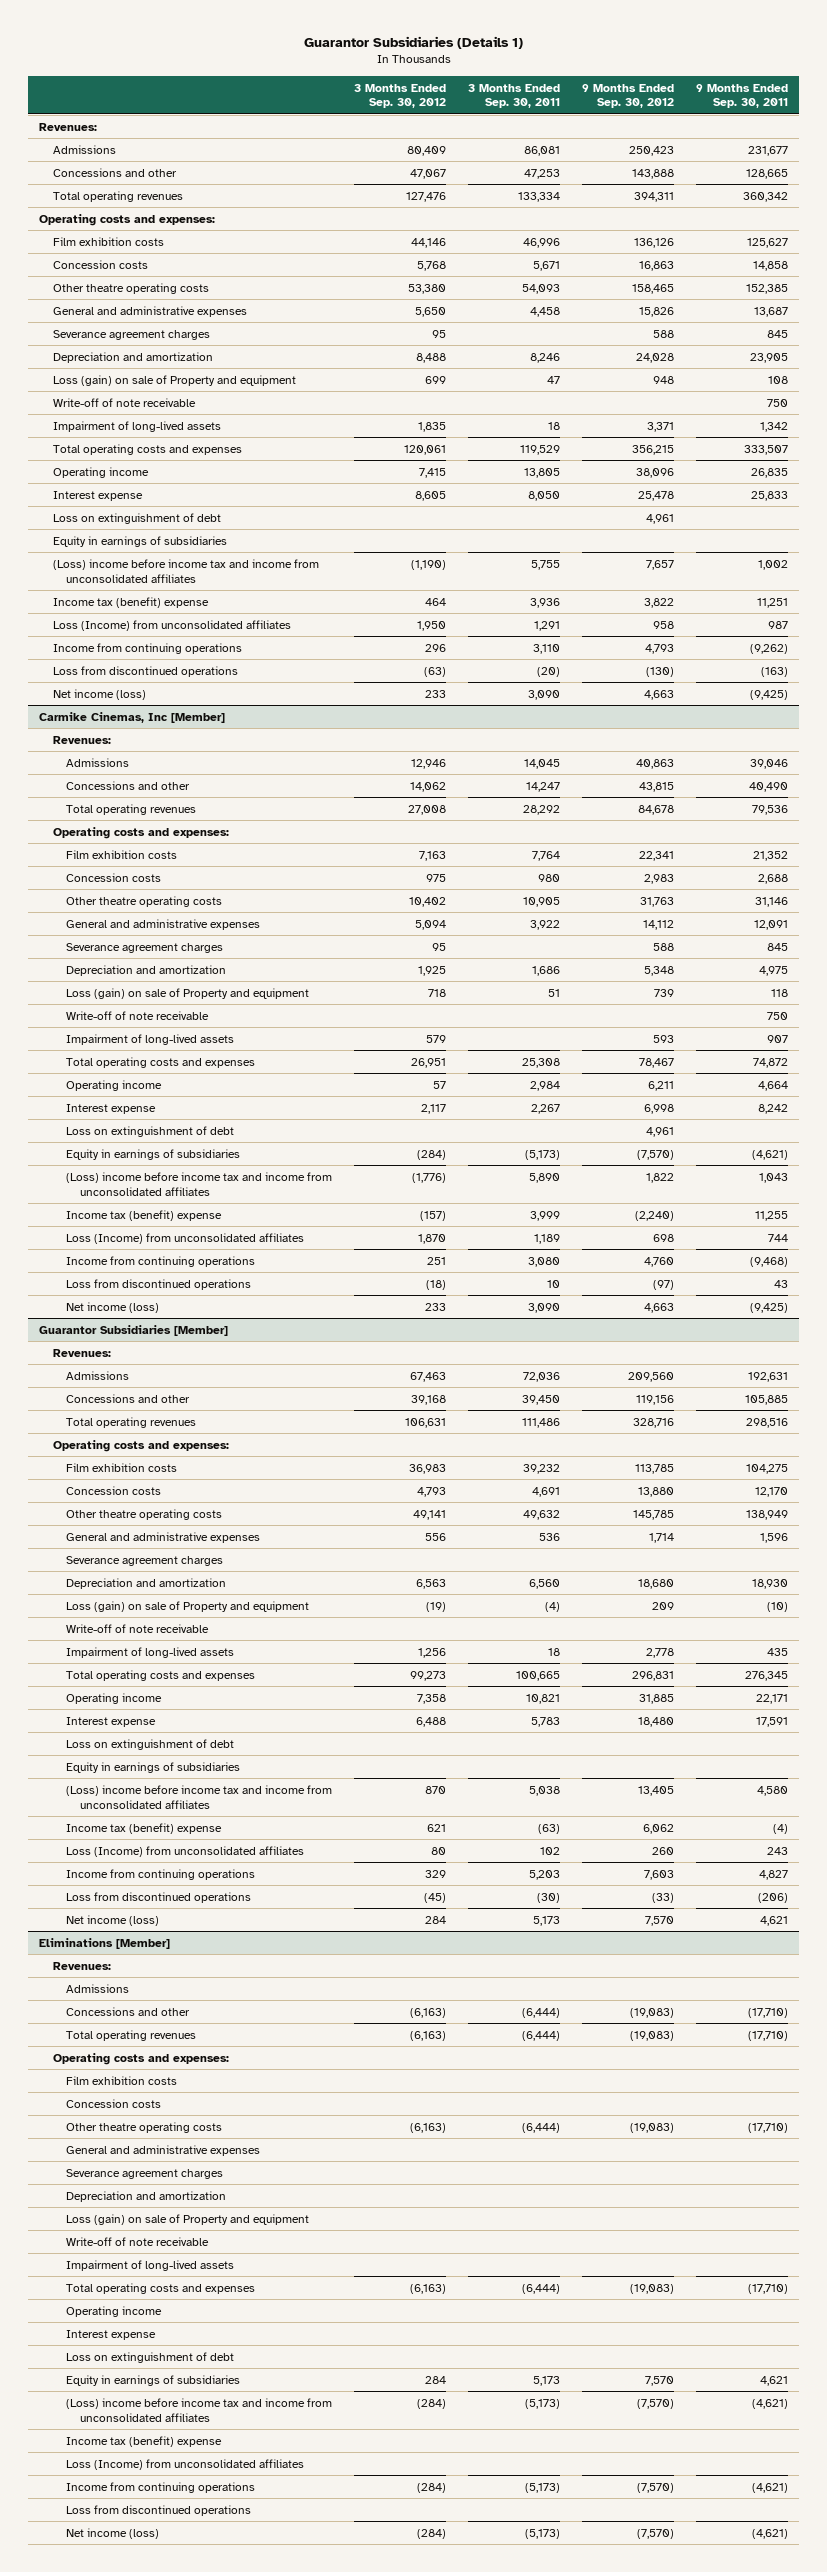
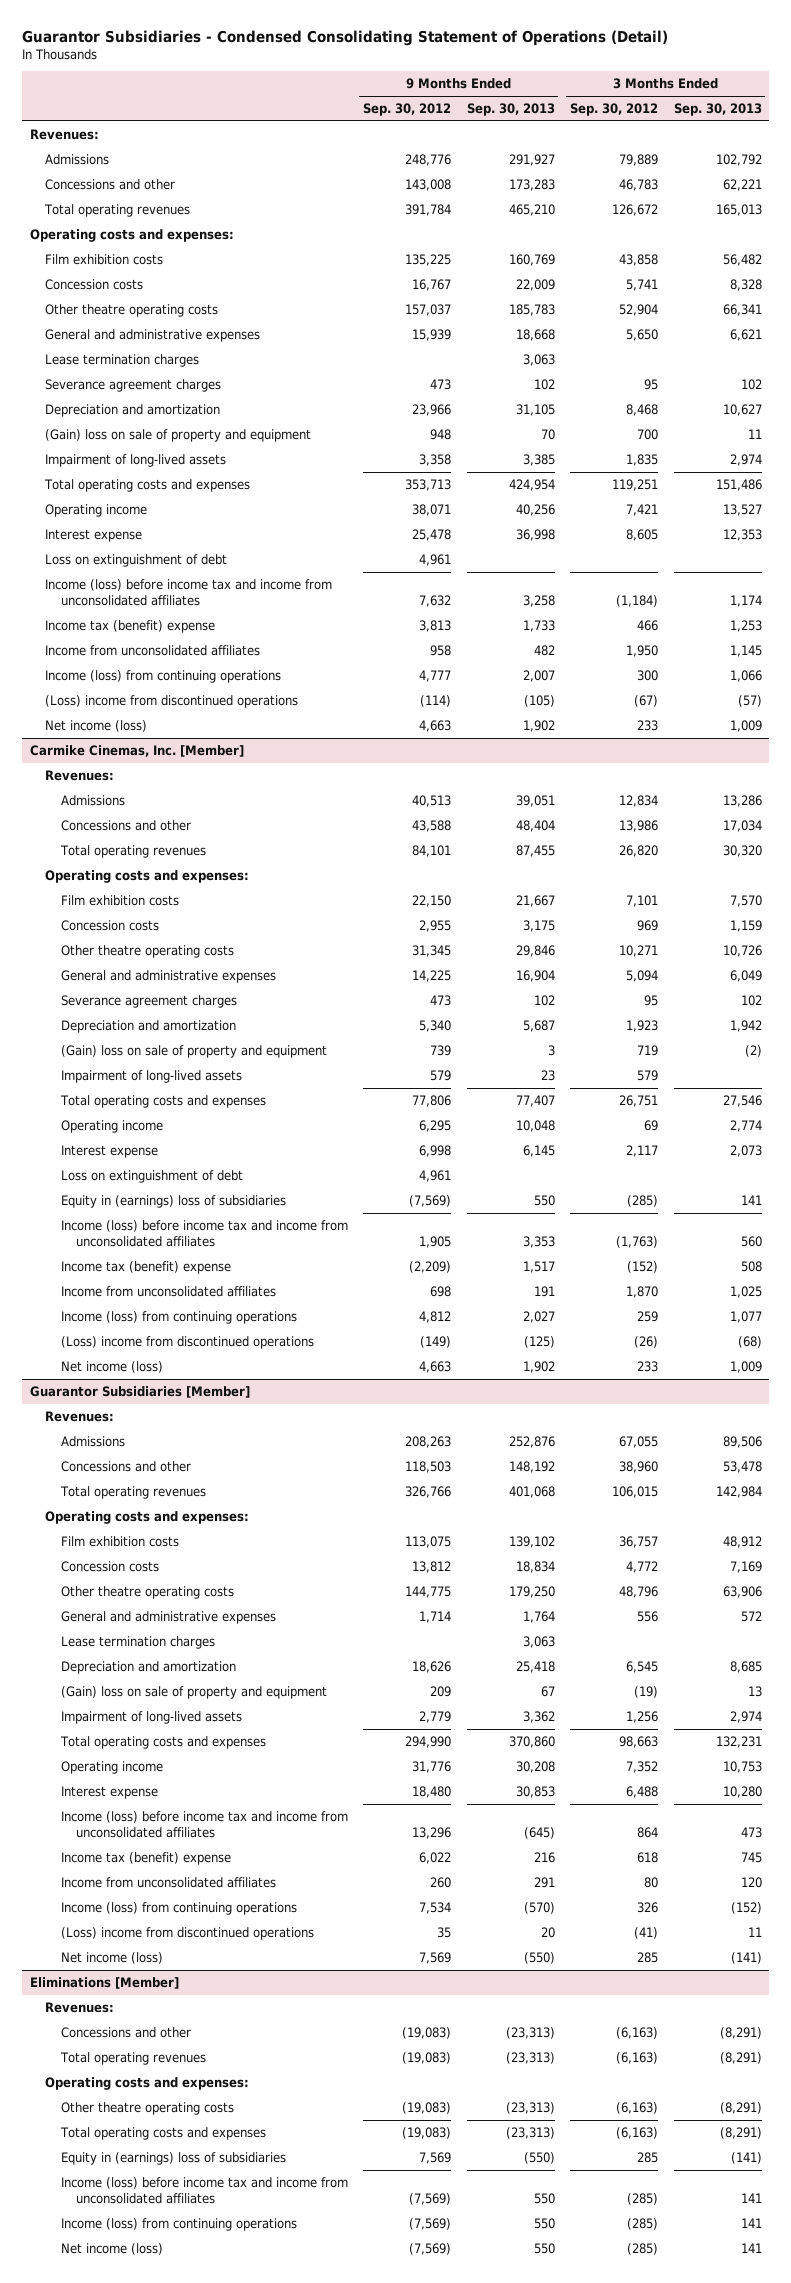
[303,36,523,50] Guarantor Subsidiaries (Details 1) -> [21,29,668,46] Guarantor Subsidiaries - Condensed Consolidating Statement of Operations (Detail)
[468,83,561,109] 3 Months Ended Sep. 30, 2011 -> none
[696,83,789,109] 9 Months Ended Sep. 30, 2011 -> none
none -> [466,103,555,117] Sep. 30, 2013
none -> [673,103,762,117] Sep. 30, 2013
[407,145,447,156] 80,409 -> [619,154,659,167] 79,889
[629,145,675,156] 250,423 -> [405,154,452,167] 248,776
[410,168,447,179] 47,067 -> [619,179,659,192] 46,783
[632,168,675,179] 143,888 -> [405,179,452,192] 143,008
[406,191,447,202] 127,476 -> [612,204,659,217] 126,672
[634,191,675,202] 394,311 -> [405,204,452,217] 391,784
[52,397,196,407] Write-off of note receivable -> none
[411,237,447,248] 44,146 -> [619,254,659,267] 43,858
[634,237,675,248] 136,126 -> [405,254,452,267] 135,225
[417,260,447,271] 5,768 -> [626,279,659,292] 5,741
[639,260,675,271] 16,863 -> [412,279,452,292] 16,767
[408,283,447,294] 53,380 -> [619,304,659,317] 52,904
[632,283,675,294] 158,465 -> [405,304,452,317] 157,037
[639,306,675,317] 15,826 -> [412,329,452,342] 15,939
none -> [45,354,200,368] Lease termination charges
[653,329,675,338] 588 -> [430,379,452,391] 473
[416,352,447,363] 8,488 -> [626,404,659,417] 8,468
[636,352,675,363] 24,028 -> [412,404,452,417] 23,966
[52,374,296,386] Loss (gain) on sale of Property and equipment -> [45,429,312,443] (Gain) loss on sale of property and equipment
[425,375,447,384] 699 -> [637,429,659,441] 700
[647,421,675,432] 3,371 -> [419,454,452,467] 3,358
[404,444,447,455] 120,061 -> [612,479,659,492] 119,251
[632,444,675,455] 356,215 -> [405,479,452,492] 353,713
[419,467,447,478] 7,415 -> [626,504,659,517] 7,421
[636,467,675,478] 38,096 -> [412,504,452,517] 38,071
[52,535,227,547] Equity in earnings of subsidiaries -> none
[52,558,319,583] (Loss) income before income tax and income from unconsolidated affiliates -> [45,579,333,606] Income (loss) before income tax and income from unconsolidated affiliates
[411,559,447,570] (1,190) -> [616,594,659,607] (1,184)
[646,559,675,570] 7,657 -> [419,594,452,607] 7,632
[425,597,447,606] 464 -> [637,620,659,632] 466
[644,597,675,608] 3,822 -> [419,620,452,633] 3,813
[52,619,291,631] Loss (Income) from unconsolidated affiliates -> [45,645,261,657] Income from unconsolidated affiliates
[52,642,242,654] Income from continuing operations -> [45,670,282,684] Income (loss) from continuing operations
[425,643,447,652] 296 -> [637,670,659,682] 300
[645,643,675,654] 4,793 -> [419,670,452,683] 4,777
[52,665,238,677] Loss from discontinued operations -> [45,695,299,709] (Loss) income from discontinued operations
[424,666,447,677] (63) -> [634,695,659,708] (67)
[646,666,675,677] (130) -> [420,695,452,708] (114)
[39,711,226,723] Carmike Cinemas, Inc [Member] -> [29,745,244,758] Carmike Cinemas, Inc. [Member]
[411,758,447,769] 12,946 -> [619,795,659,808] 12,834
[636,758,675,769] 40,863 -> [412,795,452,808] 40,513
[410,781,447,792] 14,062 -> [619,820,659,833] 13,986
[639,781,675,792] 43,815 -> [412,820,452,833] 43,588
[408,804,447,815] 27,008 -> [619,845,659,858] 26,820
[638,804,675,815] 84,678 -> [412,845,452,858] 84,101
[66,1010,210,1020] Write-off of note receivable -> none
[419,850,447,861] 7,163 -> [626,895,659,908] 7,101
[639,850,675,861] 22,341 -> [412,895,452,908] 22,150
[426,873,447,882] 975 -> [637,920,659,932] 969
[644,873,675,884] 2,983 -> [419,920,452,933] 2,955
[409,896,447,907] 10,402 -> [619,945,659,958] 10,271
[640,896,675,907] 31,763 -> [412,945,452,958] 31,345
[643,919,675,930] 14,112 -> [412,970,452,983] 14,225
[653,942,675,951] 588 -> [430,995,452,1007] 473
[418,965,447,976] 1,925 -> [626,1020,659,1033] 1,923
[644,965,675,976] 5,348 -> [419,1020,452,1033] 5,340
[66,987,310,999] Loss (gain) on sale of Property and equipment -> [60,1045,327,1059] (Gain) loss on sale of property and equipment
[428,988,447,997] 718 -> [637,1045,659,1057] 719
[653,1034,675,1043] 593 -> [430,1070,452,1082] 579
[411,1057,447,1068] 26,951 -> [619,1095,659,1108] 26,751
[639,1057,675,1068] 78,467 -> [412,1095,452,1108] 77,806
[433,1080,447,1089] 57 -> [644,1120,659,1132] 69
[648,1080,675,1091] 6,211 -> [419,1120,452,1133] 6,295
[66,1148,241,1160] Equity in earnings of subsidiaries -> [60,1195,286,1209] Equity in (earnings) loss of subsidiaries
[417,1149,447,1160] (284) -> [627,1195,659,1208] (285)
[637,1149,675,1160] (7,570) -> [409,1195,452,1208] (7,569)
[66,1171,333,1196] (Loss) income before income tax and income from unconsolidated affiliates -> [60,1220,348,1247] Income (loss) before income tax and income from unconsolidated affiliates
[412,1172,447,1183] (1,776) -> [616,1235,659,1248] (1,763)
[646,1172,675,1183] 1,822 -> [419,1235,452,1248] 1,905
[420,1210,447,1221] (157) -> [627,1261,659,1274] (152)
[635,1210,675,1221] (2,240) -> [409,1261,452,1274] (2,209)
[66,1232,305,1244] Loss (Income) from unconsolidated affiliates -> [60,1286,276,1298] Income from unconsolidated affiliates
[66,1255,256,1267] Income from continuing operations -> [60,1311,297,1325] Income (loss) from continuing operations
[427,1256,447,1265] 251 -> [637,1311,659,1323] 259
[644,1256,675,1267] 4,760 -> [419,1311,452,1324] 4,812
[66,1278,252,1290] Loss from discontinued operations -> [60,1336,314,1350] (Loss) income from discontinued operations
[426,1279,447,1290] (18) -> [634,1336,659,1349] (26)
[653,1279,675,1290] (97) -> [420,1336,452,1349] (149)
[410,1371,447,1382] 67,463 -> [619,1436,659,1449] 67,055
[628,1371,675,1382] 209,560 -> [405,1436,452,1449] 208,263
[411,1394,447,1405] 39,168 -> [619,1461,659,1474] 38,960
[636,1394,675,1405] 119,156 -> [405,1461,452,1474] 118,503
[405,1417,447,1428] 106,631 -> [612,1486,659,1499] 106,015
[633,1417,675,1428] 328,716 -> [405,1486,452,1499] 326,766
[409,1463,447,1474] 36,983 -> [619,1536,659,1549] 36,757
[635,1463,675,1474] 113,785 -> [405,1536,452,1549] 113,075
[417,1486,447,1497] 4,793 -> [626,1561,659,1574] 4,772
[638,1486,675,1497] 13,880 -> [412,1561,452,1574] 13,812
[413,1509,447,1520] 49,141 -> [619,1586,659,1599] 48,796
[633,1509,675,1520] 145,785 -> [405,1586,452,1599] 144,775
[66,1555,224,1566] Severance agreement charges -> none
[66,1623,210,1633] Write-off of note receivable -> none
none -> [60,1636,215,1650] Lease termination charges
[416,1578,447,1589] 6,563 -> [626,1661,659,1674] 6,545
[638,1578,675,1589] 18,680 -> [412,1661,452,1674] 18,626
[66,1600,310,1612] Loss (gain) on sale of Property and equipment -> [60,1686,327,1700] (Gain) loss on sale of property and equipment
[646,1647,675,1658] 2,778 -> [419,1711,452,1724] 2,779
[410,1670,447,1681] 99,273 -> [619,1736,659,1749] 98,663
[632,1670,675,1681] 296,831 -> [405,1736,452,1749] 294,990
[417,1693,447,1704] 7,358 -> [626,1761,659,1774] 7,352
[639,1693,675,1704] 31,885 -> [412,1761,452,1774] 31,776
[66,1738,235,1750] Loss on extinguishment of debt -> none
[66,1761,241,1773] Equity in earnings of subsidiaries -> none
[66,1784,333,1809] (Loss) income before income tax and income from unconsolidated affiliates -> [60,1811,348,1838] Income (loss) before income tax and income from unconsolidated affiliates
[425,1785,447,1794] 870 -> [637,1826,659,1838] 864
[638,1785,675,1796] 13,405 -> [412,1826,452,1839] 13,296
[427,1823,447,1832] 621 -> [637,1852,659,1864] 618
[643,1823,675,1834] 6,062 -> [419,1852,452,1865] 6,022
[66,1845,305,1857] Loss (Income) from unconsolidated affiliates -> [60,1877,276,1889] Income from unconsolidated affiliates
[66,1868,256,1880] Income from continuing operations -> [60,1902,297,1916] Income (loss) from continuing operations
[425,1869,447,1878] 329 -> [637,1902,659,1914] 326
[644,1869,675,1880] 7,603 -> [419,1902,452,1915] 7,534
[66,1891,252,1903] Loss from discontinued operations -> [60,1927,314,1941] (Loss) income from discontinued operations
[424,1892,447,1903] (45) -> [634,1927,659,1940] (41)
[652,1892,675,1903] (33) -> [437,1927,452,1939] 35
[425,1915,447,1924] 284 -> [637,1952,659,1964] 285
[645,1915,675,1926] 7,570 -> [419,1952,452,1965] 7,569
[66,1983,130,1993] Admissions -> none
[66,2075,178,2085] Film exhibition costs -> none
[66,2098,162,2108] Concession costs -> none
[66,2144,261,2156] General and administrative expenses -> none
[66,2168,224,2179] Severance agreement charges -> none
[66,2190,227,2202] Depreciation and amortization -> none
[66,2213,310,2225] Loss (gain) on sale of Property and equipment -> none
[66,2236,210,2246] Write-off of note receivable -> none
[66,2259,235,2271] Impairment of long-lived assets -> none
[66,2305,163,2317] Operating income -> none
[66,2329,157,2340] Interest expense -> none
[66,2351,235,2363] Loss on extinguishment of debt -> none
[66,2435,223,2447] Income tax (benefit) expense -> none
[66,2458,305,2470] Loss (Income) from unconsolidated affiliates -> none
[66,2504,252,2516] Loss from discontinued operations -> none
[66,2374,241,2386] Equity in earnings of subsidiaries -> [60,2152,286,2166] Equity in (earnings) loss of subsidiaries
[425,2375,447,2384] 284 -> [637,2152,659,2164] 285
[645,2375,675,2386] 7,570 -> [419,2152,452,2165] 7,569
[66,2397,333,2422] (Loss) income before income tax and income from unconsolidated affiliates -> [60,2177,348,2204] Income (loss) before income tax and income from unconsolidated affiliates
[417,2398,447,2409] (284) -> [627,2192,659,2205] (285)
[637,2398,675,2409] (7,570) -> [409,2192,452,2205] (7,569)
[66,2481,256,2493] Income from continuing operations -> [60,2218,297,2232] Income (loss) from continuing operations
[417,2482,447,2493] (284) -> [627,2218,659,2231] (285)
[637,2482,675,2493] (7,570) -> [409,2218,452,2231] (7,569)
[417,2528,447,2539] (284) -> [627,2243,659,2256] (285)
[637,2528,675,2539] (7,570) -> [409,2243,452,2256] (7,569)

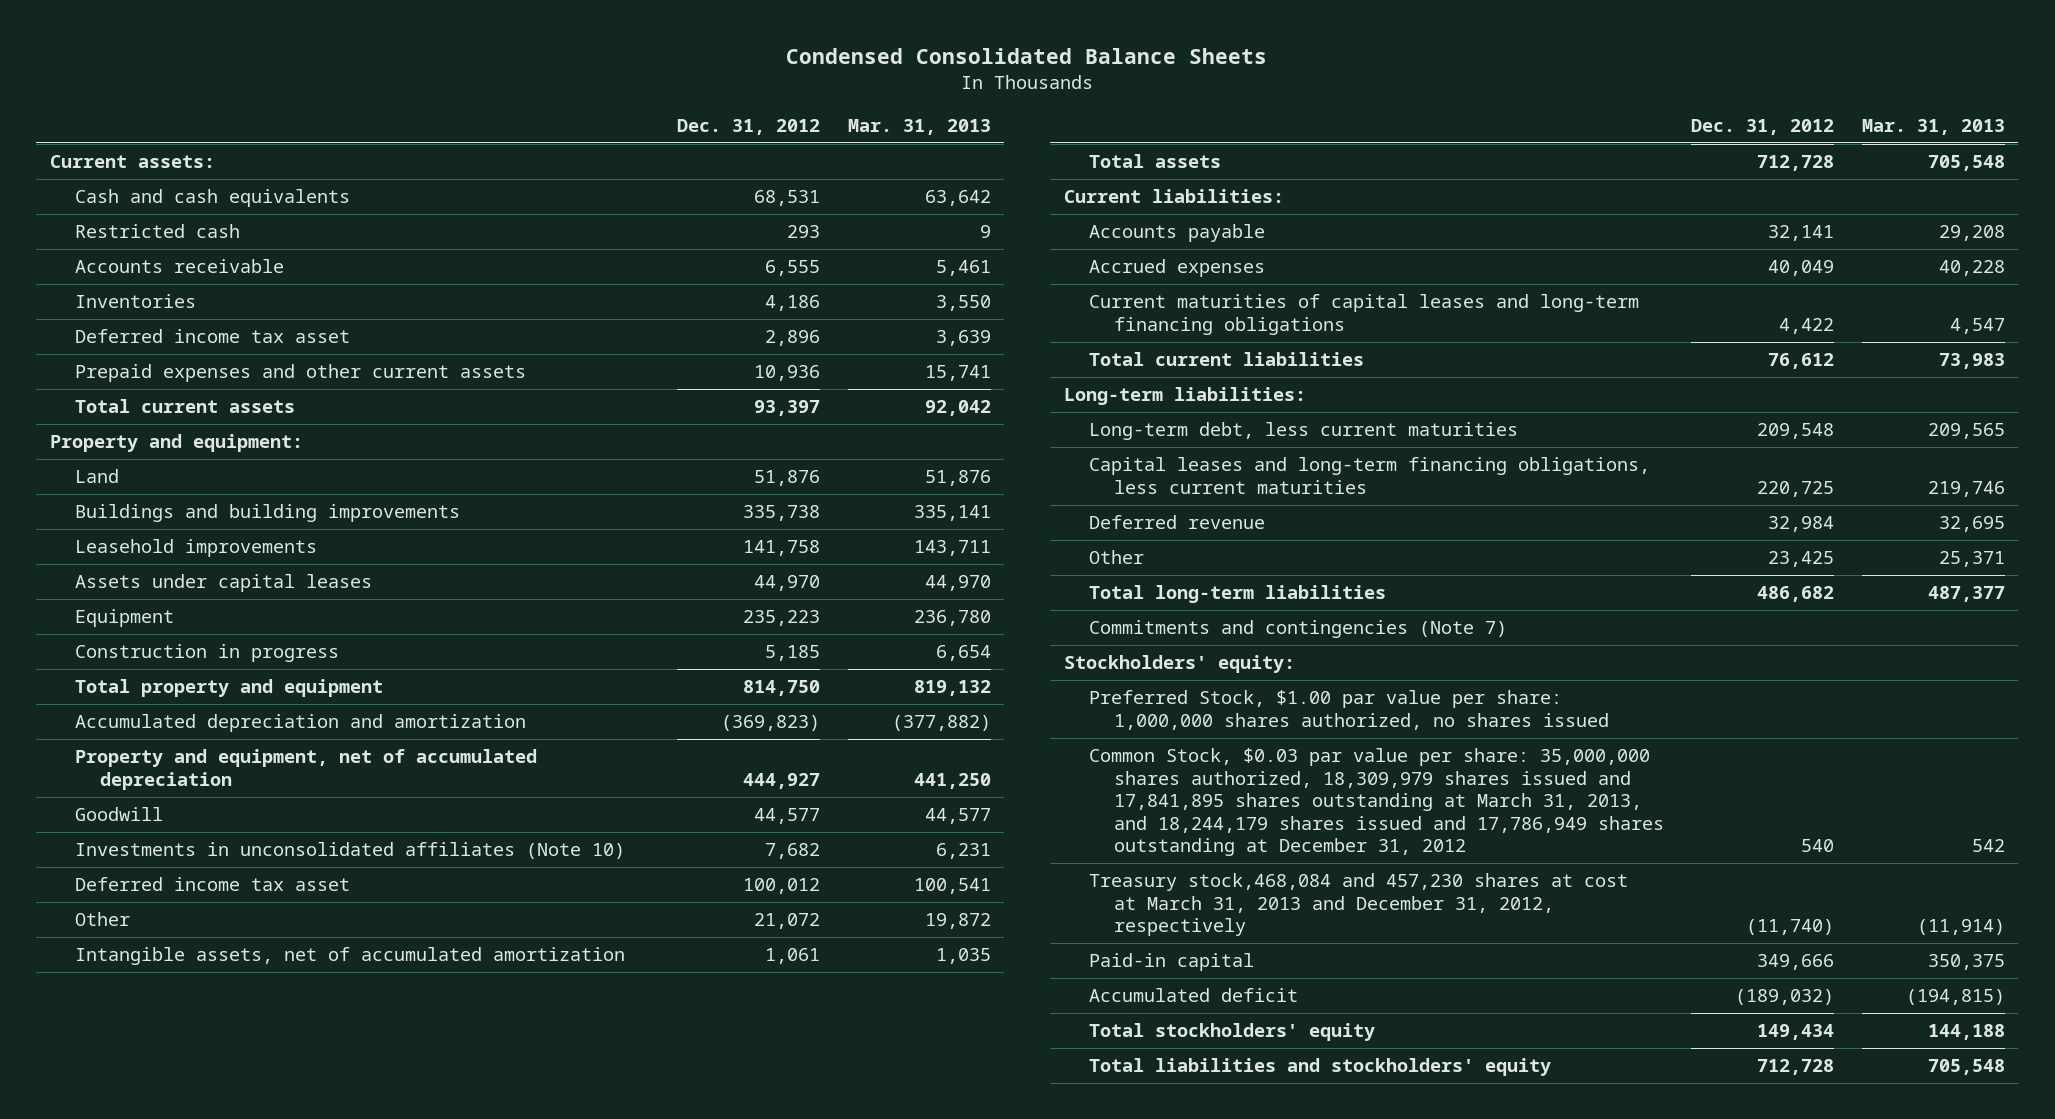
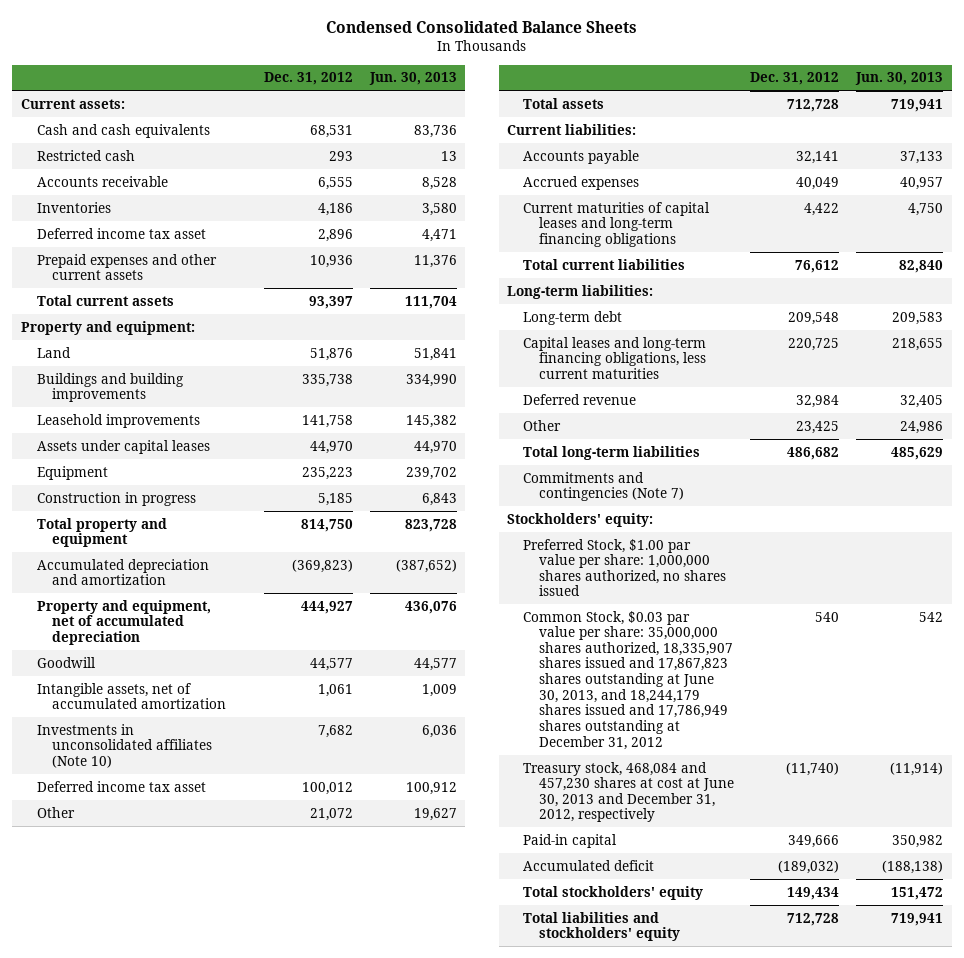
[847,118,991,135] Mar. 31, 2013 -> none
none -> [368,72,457,86] Jun. 30, 2013
[74,947,625,966] Intangible assets, net of accumulated amortization -> [36,682,227,710] Intangible assets, net of accumulated amortization
[1088,422,1518,441] Long-term debt, less current maturities -> [522,310,622,325] Long-term debt
[1088,748,1665,857] Common Stock, $0.03 par value per share: 35,000,000 shares authorized, 18,309,979 shares issued and 17,841,895 shares outstanding at March 31, 2013, and 18,244,179 shares issued and 17,786,949 shares outstanding at December 31, 2012 -> [522,610,733,750] Common Stock, $0.03 par value per share: 35,000,000 shares authorized, 18,335,907 shares issued and 17,867,823 shares outstanding at June 30, 2013, and 18,244,179 shares issued and 17,786,949 shares outstanding at December 31, 2012
[1088,873,1628,937] Treasury stock,468,084 and 457,230 shares at cost at March 31, 2013 and December 31, 2012, respectively -> [522,761,734,823] Treasury stock, 468,084 and 457,230 shares at cost at June 30, 2013 and December 31, 2012, respectively

